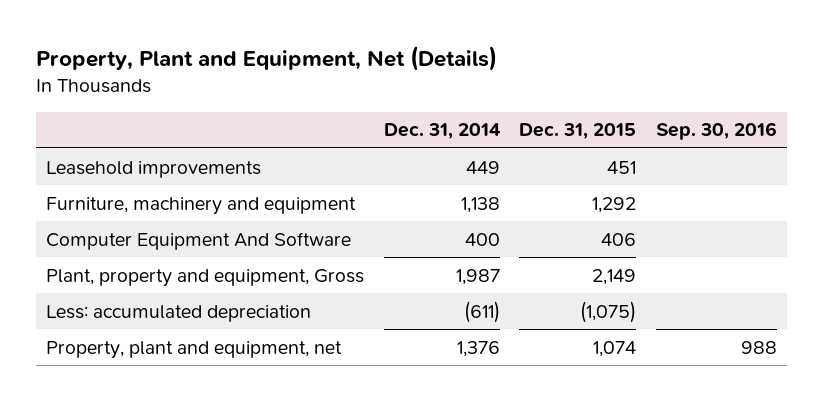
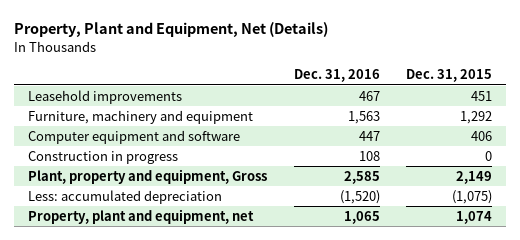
[383,123,501,140] Dec. 31, 2014 -> none
[655,122,777,141] Sep. 30, 2016 -> none
none -> [293,69,380,83] Dec. 31, 2016
[46,231,352,250] Computer Equipment And Software -> [27,129,240,144] Computer equipment and software
none -> [27,150,178,164] Construction in progress

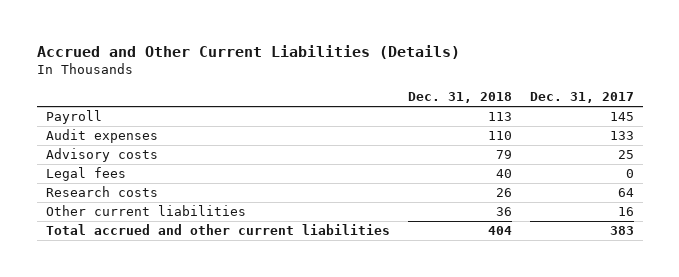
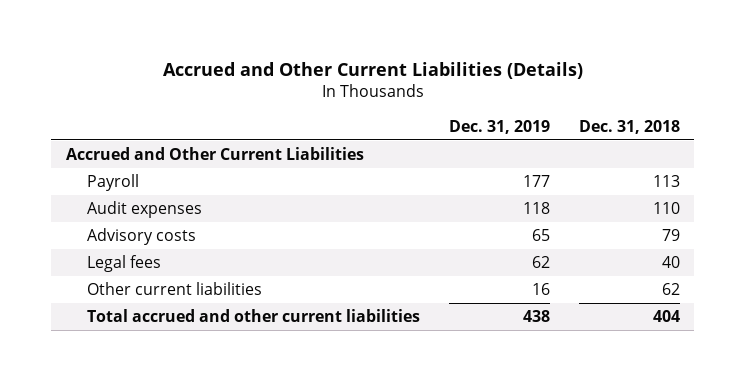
[529,92,634,104] Dec. 31, 2017 -> none
none -> [448,119,550,134] Dec. 31, 2019
none -> [65,147,364,161] Accrued and Other Current Liabilities
[45,186,158,198] Research costs -> none
[495,207,512,217] 36 -> [661,283,680,296] 62

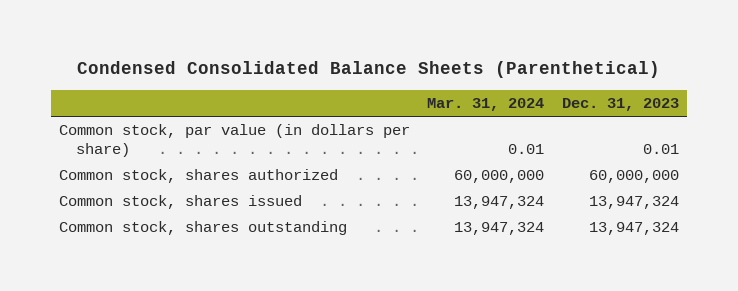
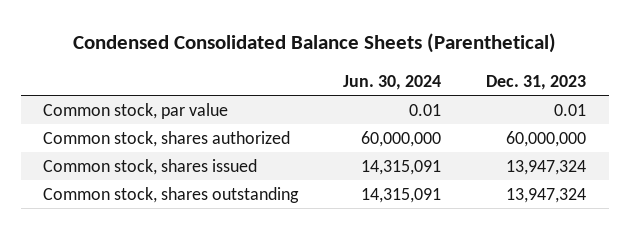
[427,97,545,111] Mar. 31, 2024 -> none
none -> [343,74,442,90] Jun. 30, 2024
[59,124,411,158] Common stock, par value (in dollars per share) -> [43,102,229,119] Common stock, par value

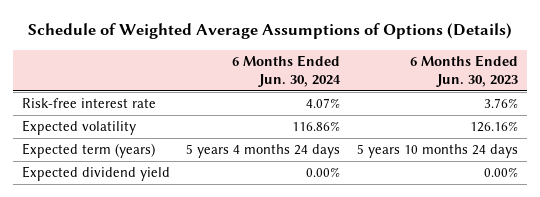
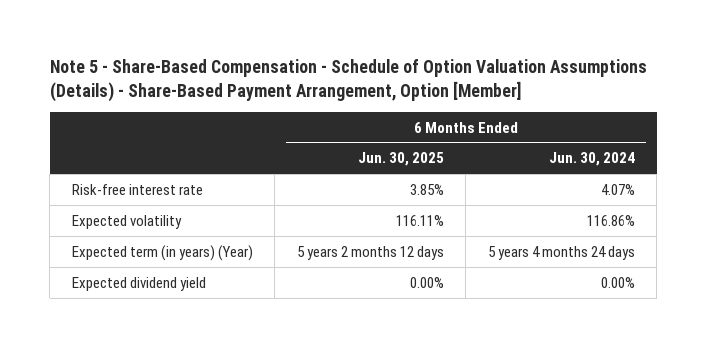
[27,23,512,40] Schedule of Weighted Average Assumptions of Options (Details) -> [49,59,647,102] Note 5 - Share-Based Compensation - Schedule of Option Valuation Assumptions (Details) - Share-Based Payment Arrangement, Option [Member]
[410,54,519,87] 6 Months Ended Jun. 30, 2023 -> none
none -> [357,152,444,167] Jun. 30, 2025
[21,142,155,158] Expected term (years) -> [71,244,253,261] Expected term (in years) (Year)

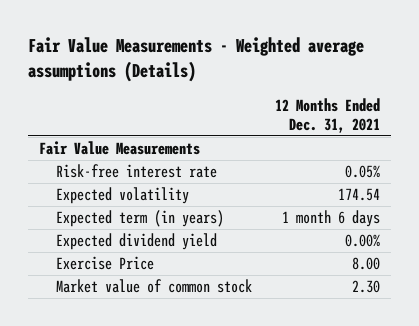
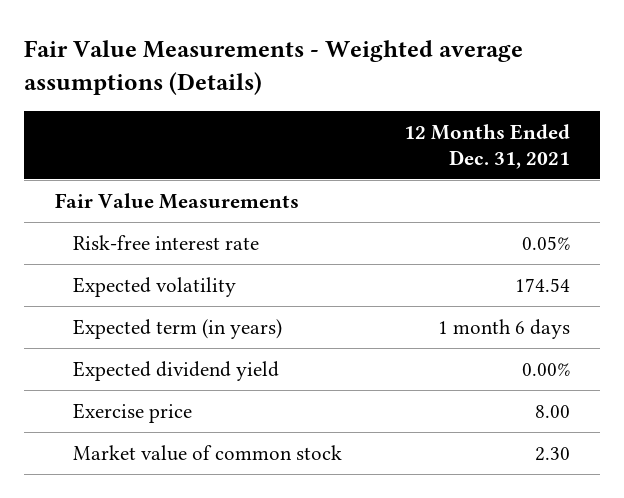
[55,256,154,271] Exercise Price -> [73,402,193,423] Exercise price

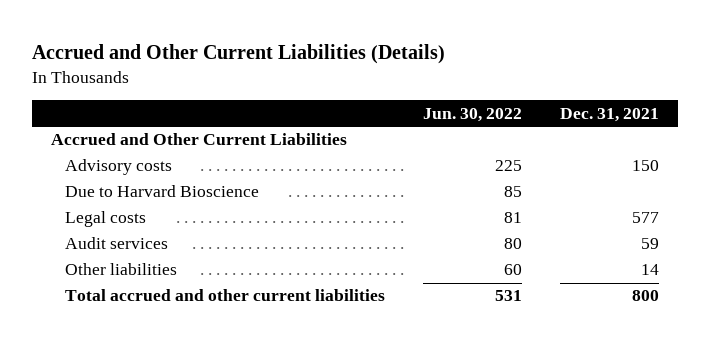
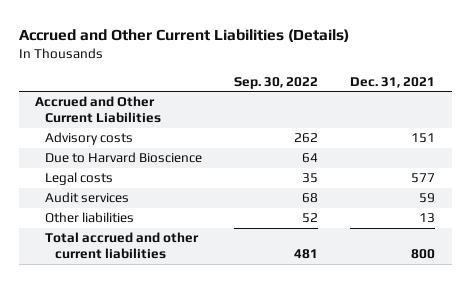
[423,107,523,122] Jun. 30, 2022 -> none
none -> [234,76,319,89] Sep. 30, 2022
[632,160,660,172] 150 -> [411,133,436,144] 151
[641,264,660,276] 14 -> [419,213,436,224] 13

